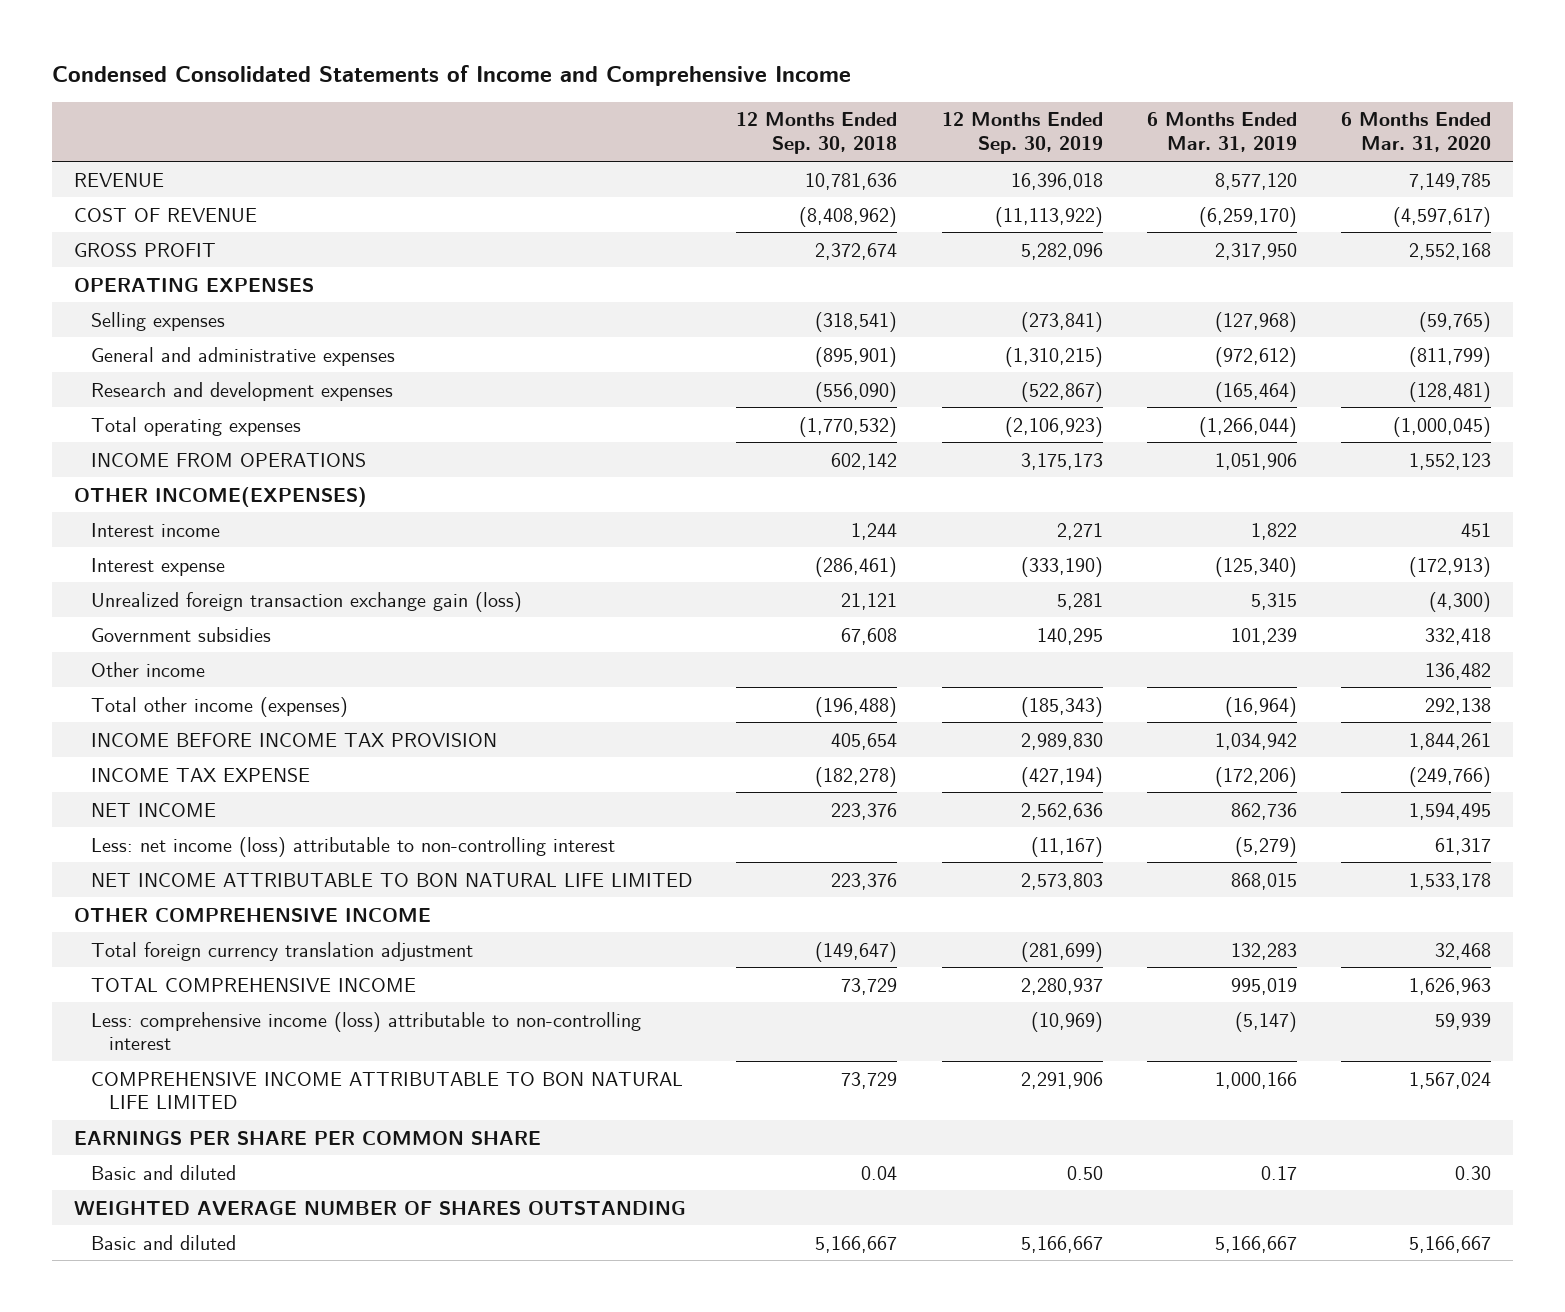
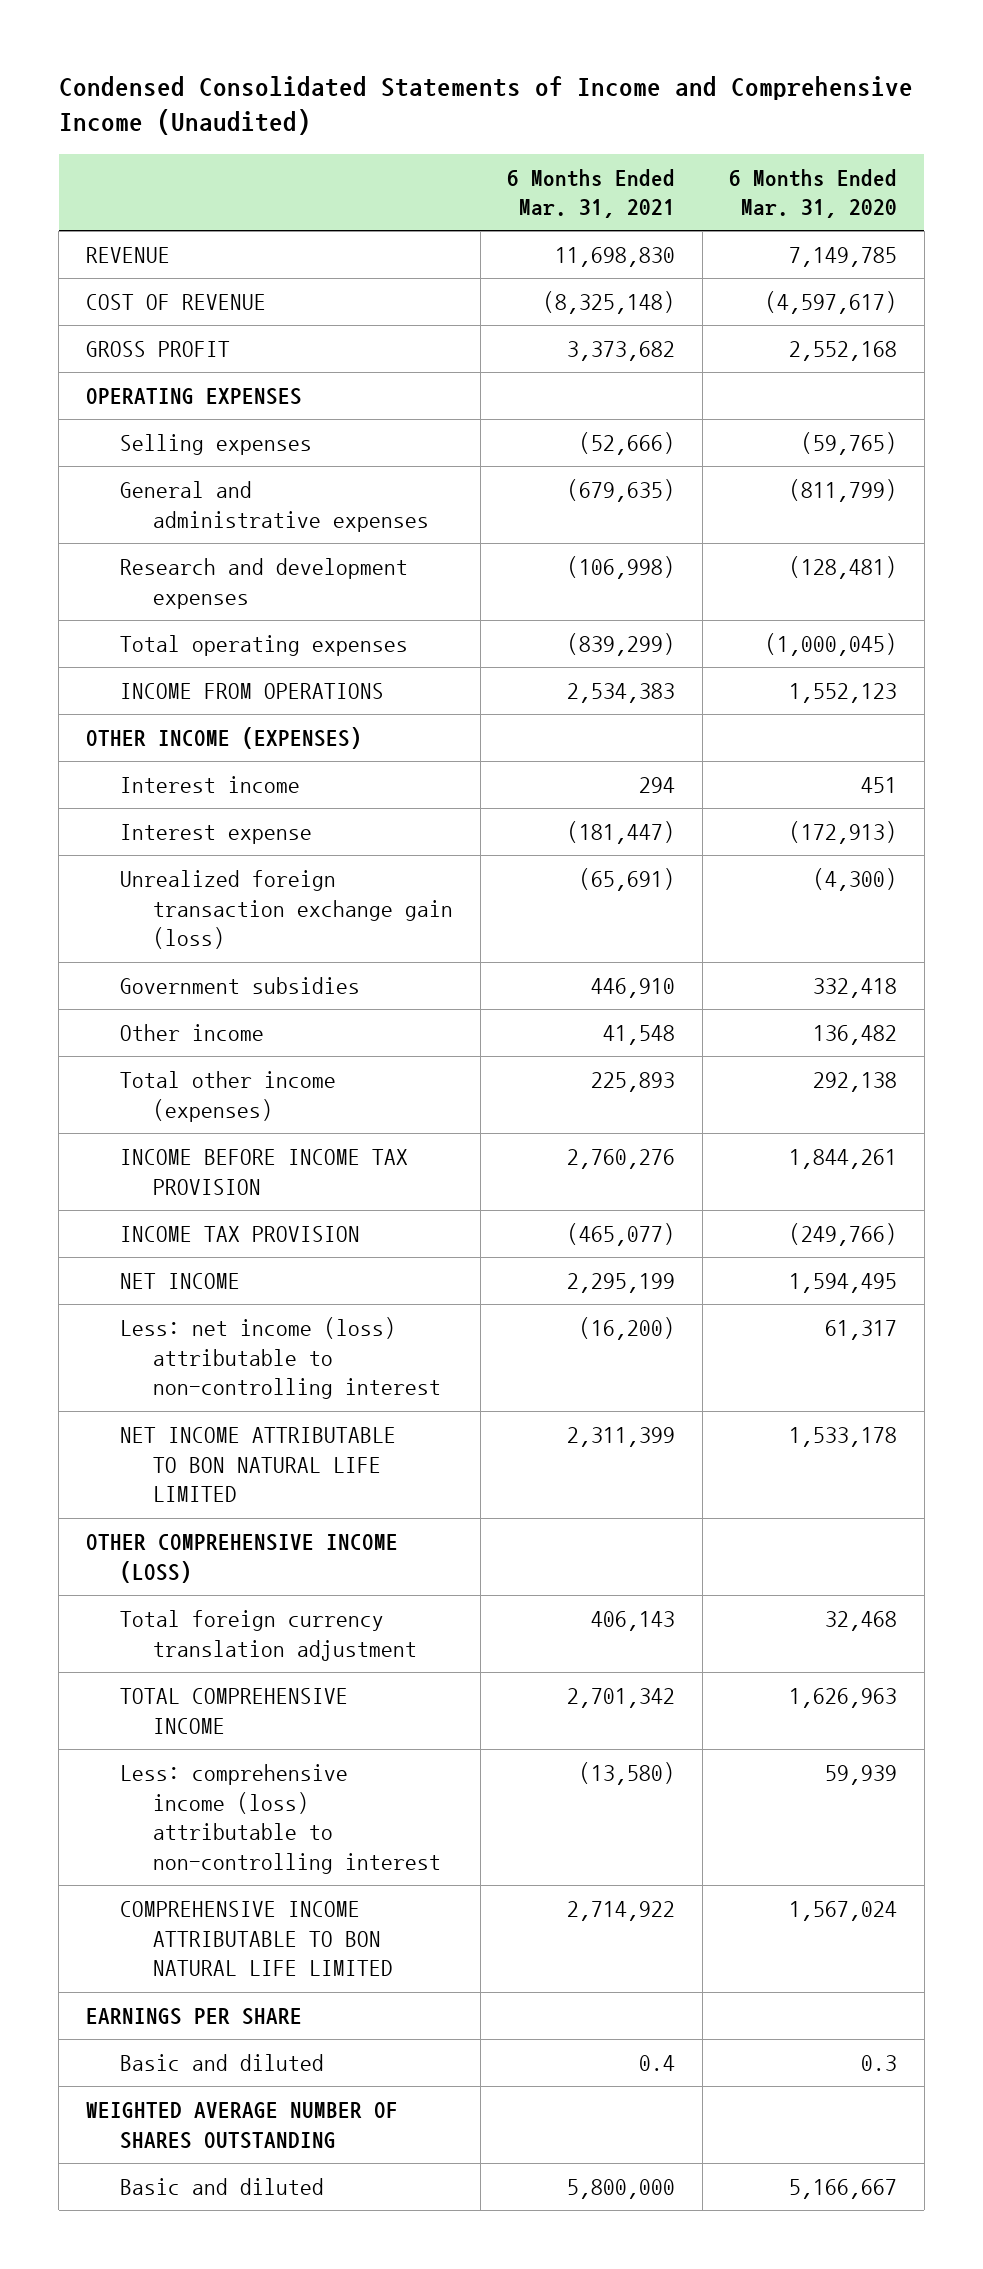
[51,65,851,87] Condensed Consolidated Statements of Income and Comprehensive Income -> [58,75,913,136] Condensed Consolidated Statements of Income and Comprehensive Income (Unaudited)
[736,112,898,155] 12 Months Ended Sep. 30, 2018 -> none
[941,112,1103,155] 12 Months Ended Sep. 30, 2019 -> none
[1146,112,1297,153] 6 Months Ended Mar. 31, 2019 -> none
none -> [507,168,676,219] 6 Months Ended Mar. 31, 2021
[74,486,368,507] OTHER INCOME(EXPENSES) -> [85,727,362,750] OTHER INCOME (EXPENSES)
[91,767,311,782] INCOME TAX EXPENSE -> [119,1226,360,1243] INCOME TAX PROVISION
[74,907,432,923] OTHER COMPREHENSIVE INCOME -> [85,1534,398,1583] OTHER COMPREHENSIVE INCOME (LOSS)
[74,1130,542,1145] EARNINGS PER SHARE PER COMMON SHARE -> [85,2008,302,2026] EARNINGS PER SHARE
[1454,1165,1491,1180] 0.30 -> [861,2055,898,2072] 0.3

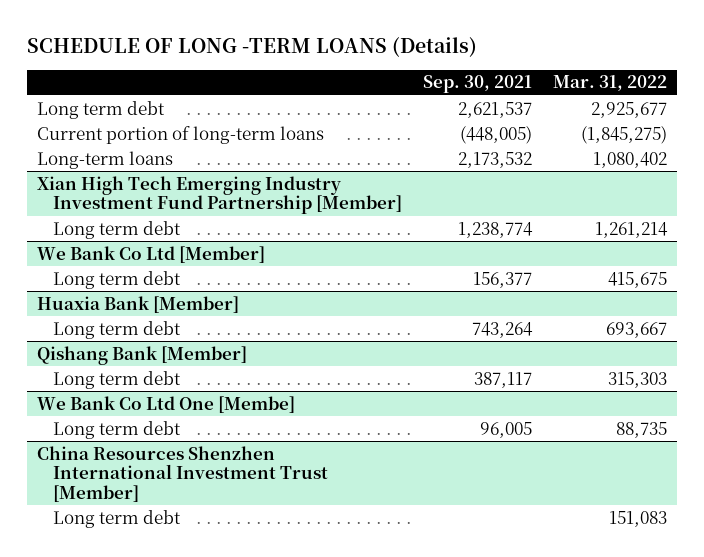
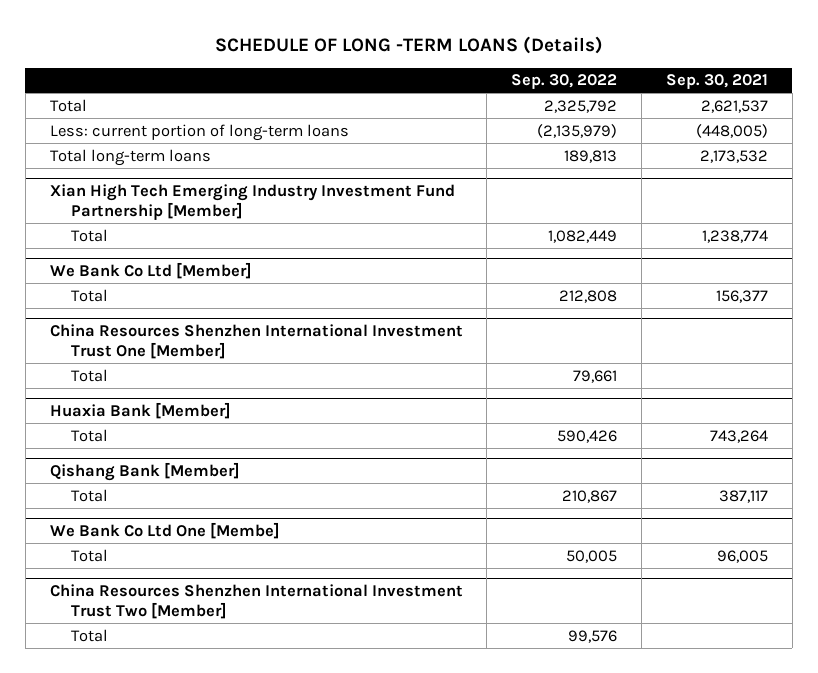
[552,75,667,92] Mar. 31, 2022 -> none
none -> [511,74,618,90] Sep. 30, 2022
[37,100,166,119] Long term debt -> [49,98,87,112] Total
[37,125,325,144] Current portion of long-term loans -> [49,123,349,141] Less: current portion of long-term loans
[37,150,174,169] Long-term loans -> [49,148,211,166] Total long-term loans
[52,220,181,239] Long term debt -> [71,228,109,242] Total
[52,270,181,289] Long term debt -> [71,288,109,302] Total
none -> [49,323,463,359] China Resources Shenzhen International Investment Trust One [Member]
none -> [71,368,109,382] Total
[52,320,181,339] Long term debt -> [71,428,109,442] Total
[52,370,181,389] Long term debt -> [71,488,109,502] Total
[52,420,181,439] Long term debt -> [71,548,109,562] Total
[37,445,328,503] China Resources Shenzhen International Investment Trust [Member] -> [49,583,463,619] China Resources Shenzhen International Investment Trust Two [Member]
[52,509,181,528] Long term debt -> [71,628,109,642] Total

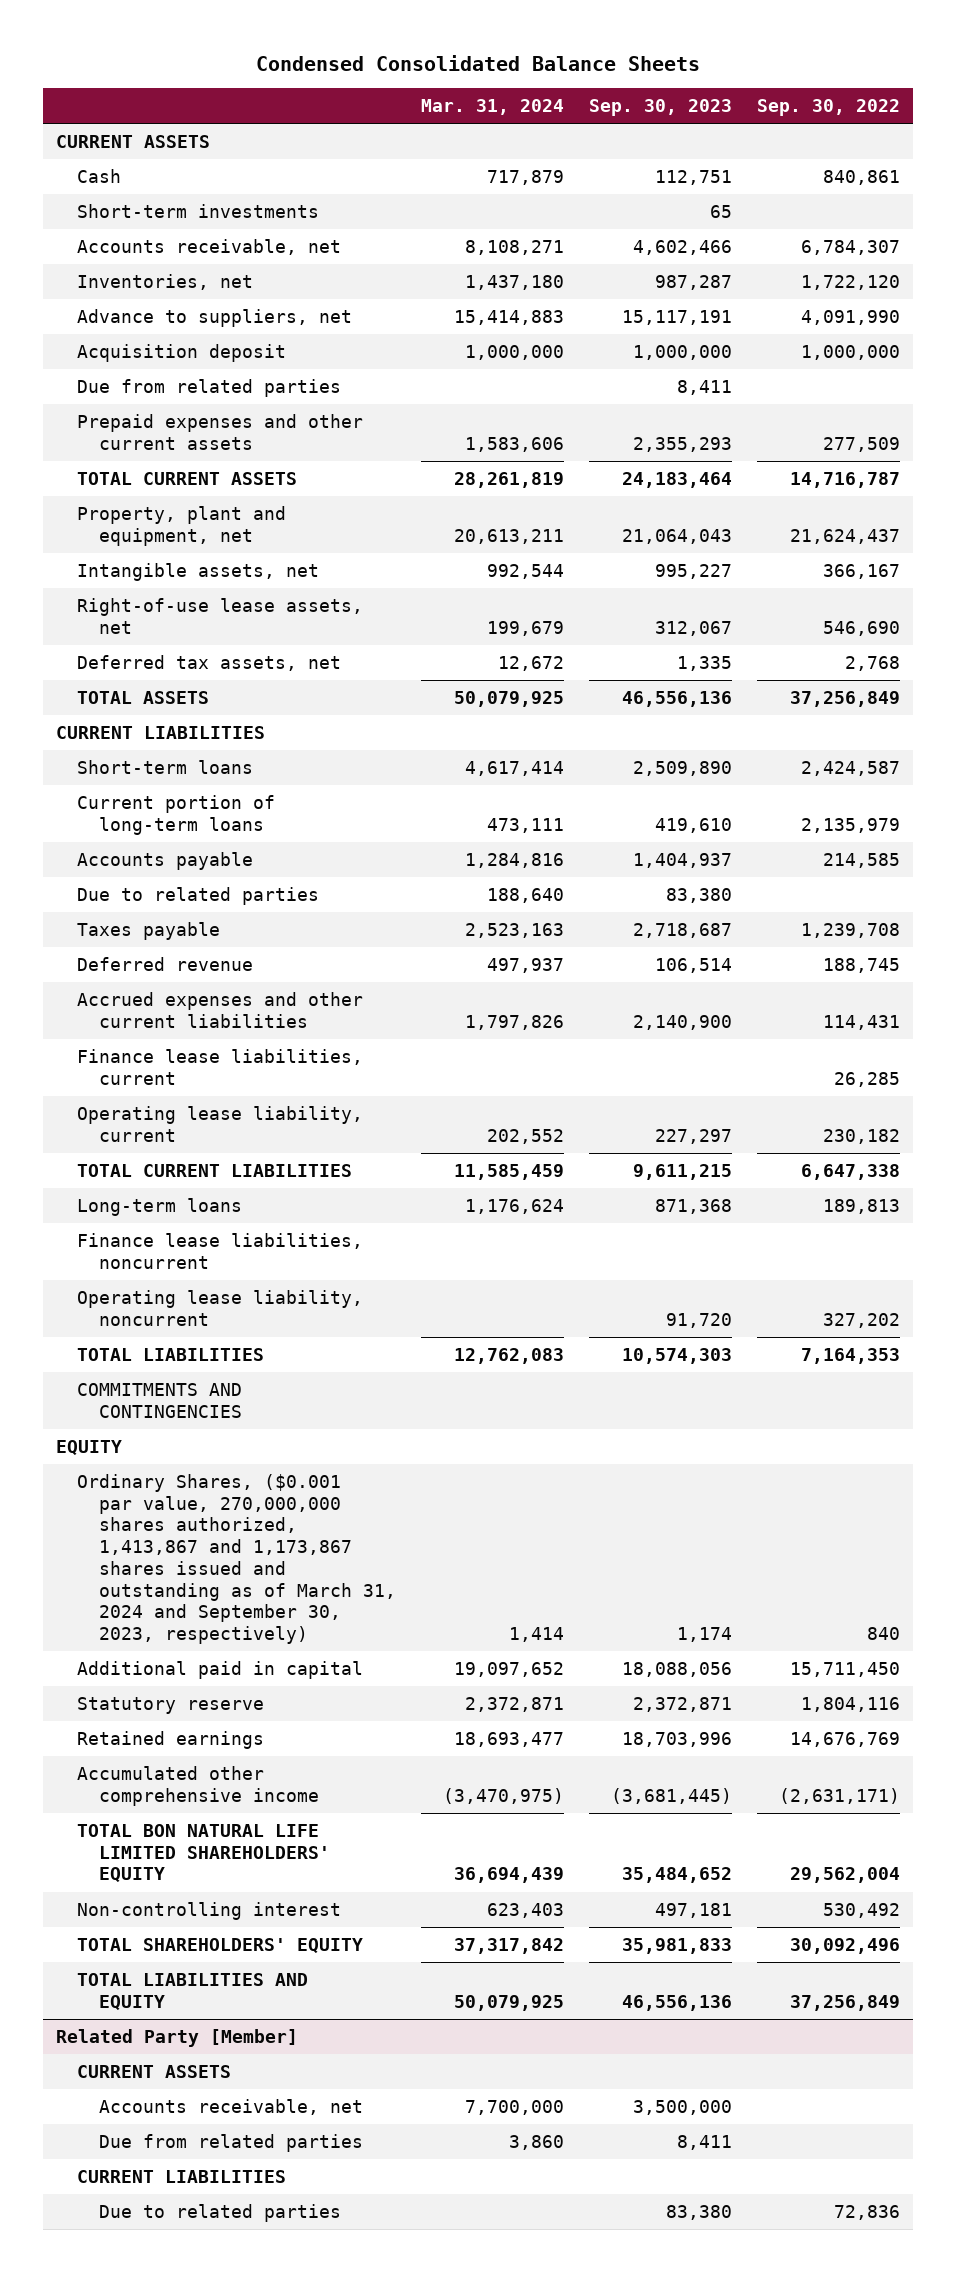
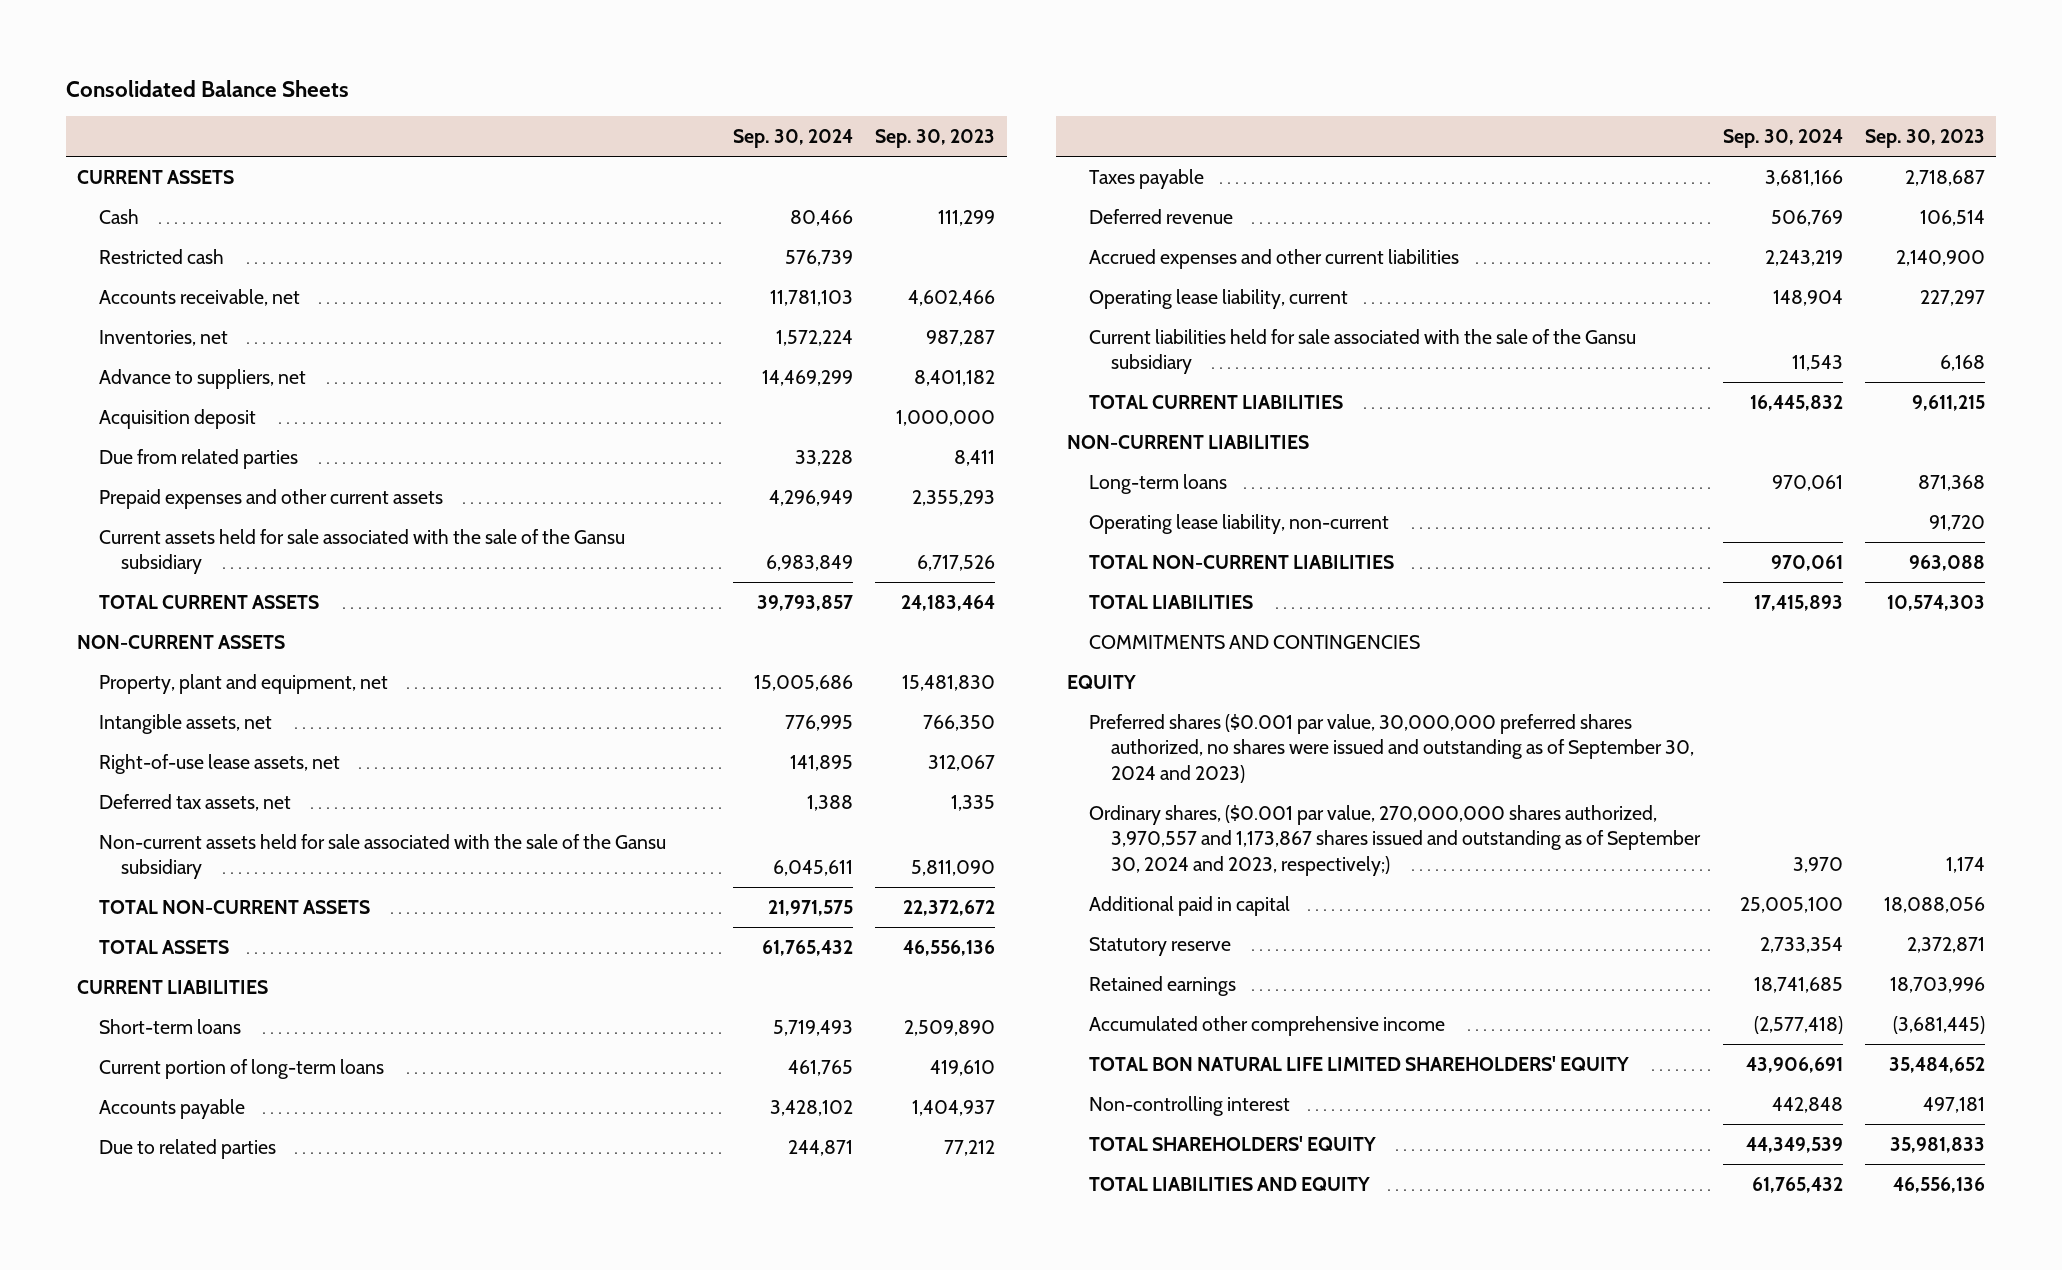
[256,54,701,71] Condensed Consolidated Balance Sheets -> [65,79,349,97] Consolidated Balance Sheets
[420,99,564,116] Mar. 31, 2024 -> none
[757,99,901,117] Sep. 30, 2022 -> none
none -> [732,129,853,149] Sep. 30, 2024
[77,204,320,219] Short-term investments -> none
[655,170,733,186] 112,751 -> [938,209,996,226] 111,299
none -> [99,248,225,264] Restricted cash
[622,310,733,326] 15,117,191 -> [914,369,996,386] 8,401,182
none -> [99,528,626,575] Current assets held for sale associated with the sale of the Gansu subsidiary
none -> [77,634,286,649] NON-CURRENT ASSETS
[622,528,733,544] 21,064,043 -> [902,674,996,691] 15,481,830
[655,564,733,580] 995,227 -> [923,714,996,731] 766,350
none -> [99,833,667,880] Non-current assets held for sale associated with the sale of the Gansu subsidiary
none -> [99,899,371,914] TOTAL NON-CURRENT ASSETS
[666,888,733,904] 83,380 -> [944,1139,996,1156] 77,212
[77,1049,364,1085] Finance lease liabilities, current -> none
none -> [1089,328,1637,375] Current liabilities held for sale associated with the sale of the Gansu subsidiary
none -> [1067,434,1310,449] NON-CURRENT LIABILITIES
[77,1233,364,1269] Finance lease liabilities, noncurrent -> none
[77,1290,364,1326] Operating lease liability, noncurrent -> [1089,513,1390,534] Operating lease liability, non-current
none -> [1089,554,1395,569] TOTAL NON-CURRENT LIABILITIES
none -> [1089,713,1695,783] Preferred shares ($0.001 par value, 30,000,000 preferred shares authorized, no shares were issued and outstanding as of September 30, 2024 and 2023)
[77,1474,396,1644] Ordinary Shares, ($0.001 par value, 270,000,000 shares authorized, 1,413,867 and 1,173,867 shares issued and outstanding as of March 31, 2024 and September 30, 2023, respectively) -> [1089,804,1702,876] Ordinary shares, ($0.001 par value, 270,000,000 shares authorized, 3,970,557 and 1,173,867 shares issued and outstanding as of September 30, 2024 and 2023, respectively;)
[55,2029,298,2048] Related Party [Member] -> none
[77,2065,232,2079] CURRENT ASSETS -> none
[98,2099,363,2116] Accounts receivable, net -> none
[98,2134,363,2153] Due from related parties -> none
[77,2170,287,2184] CURRENT LIABILITIES -> none
[98,2204,341,2223] Due to related parties -> none

